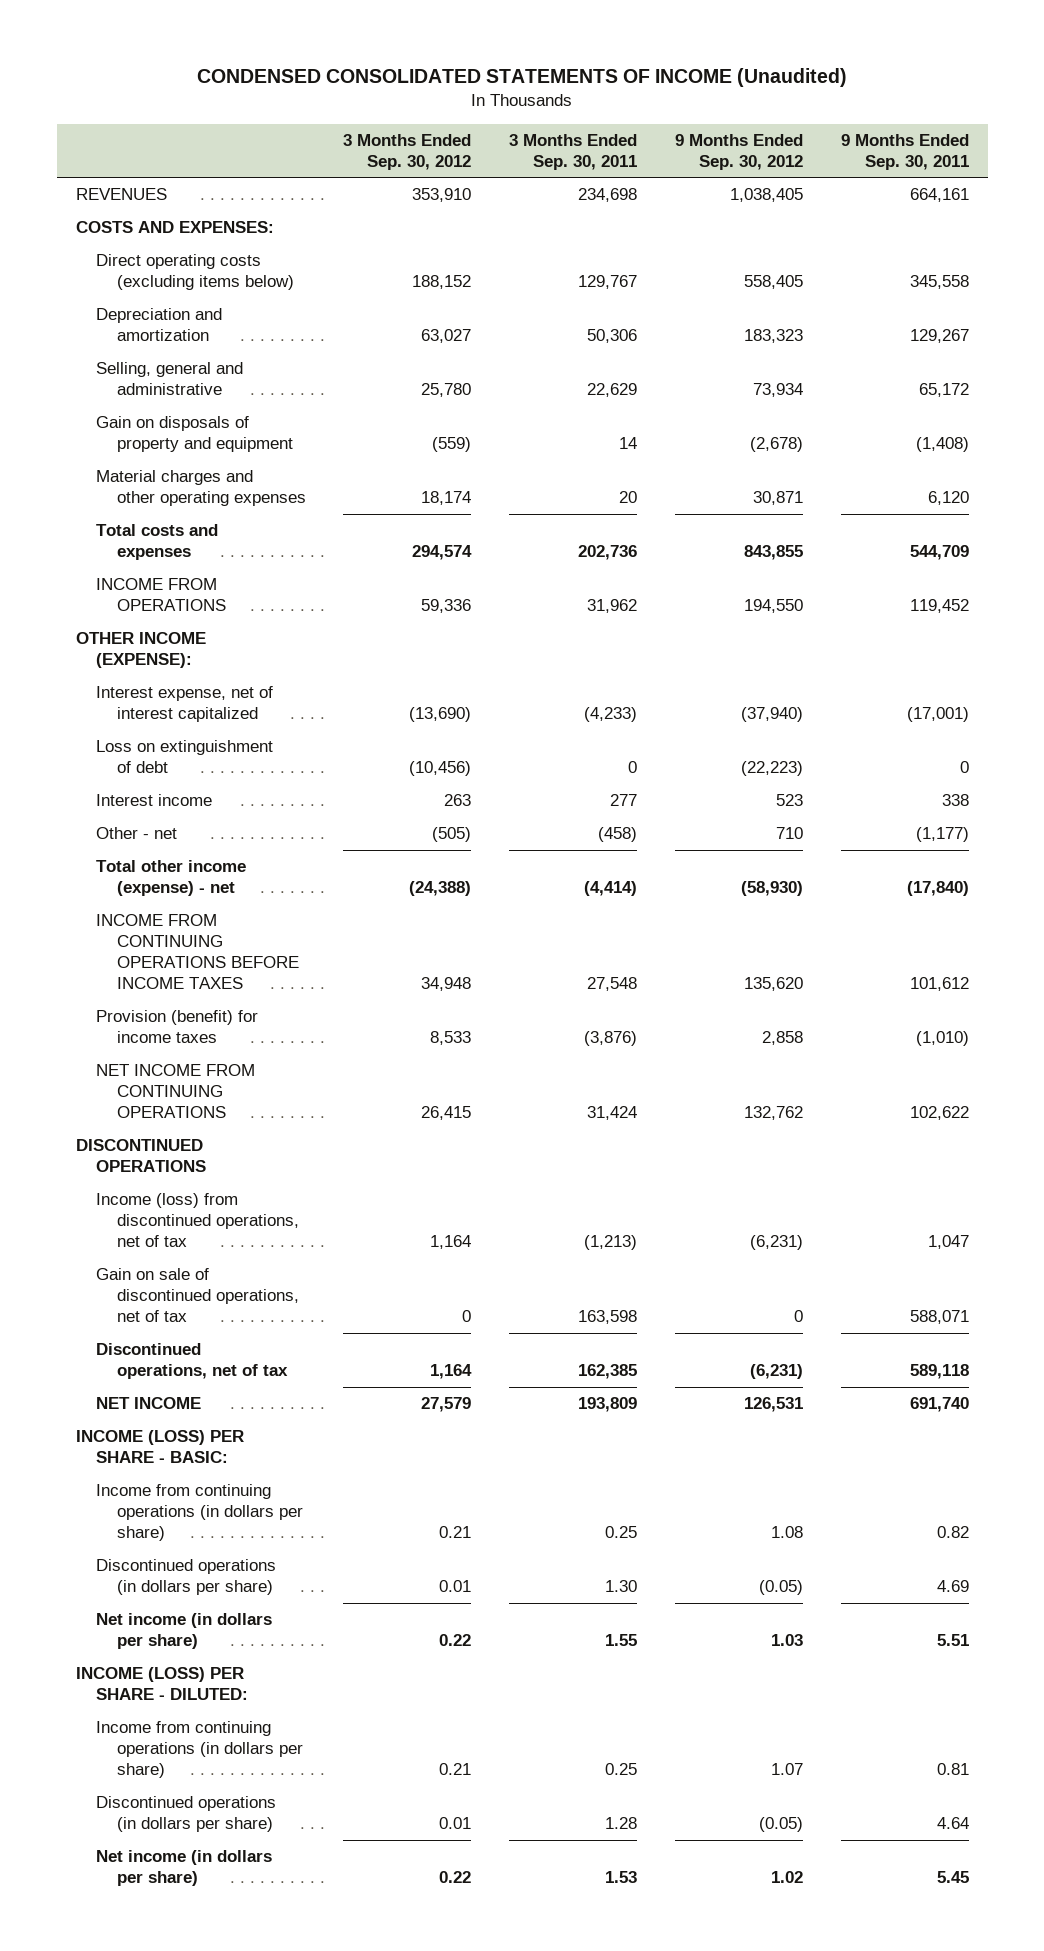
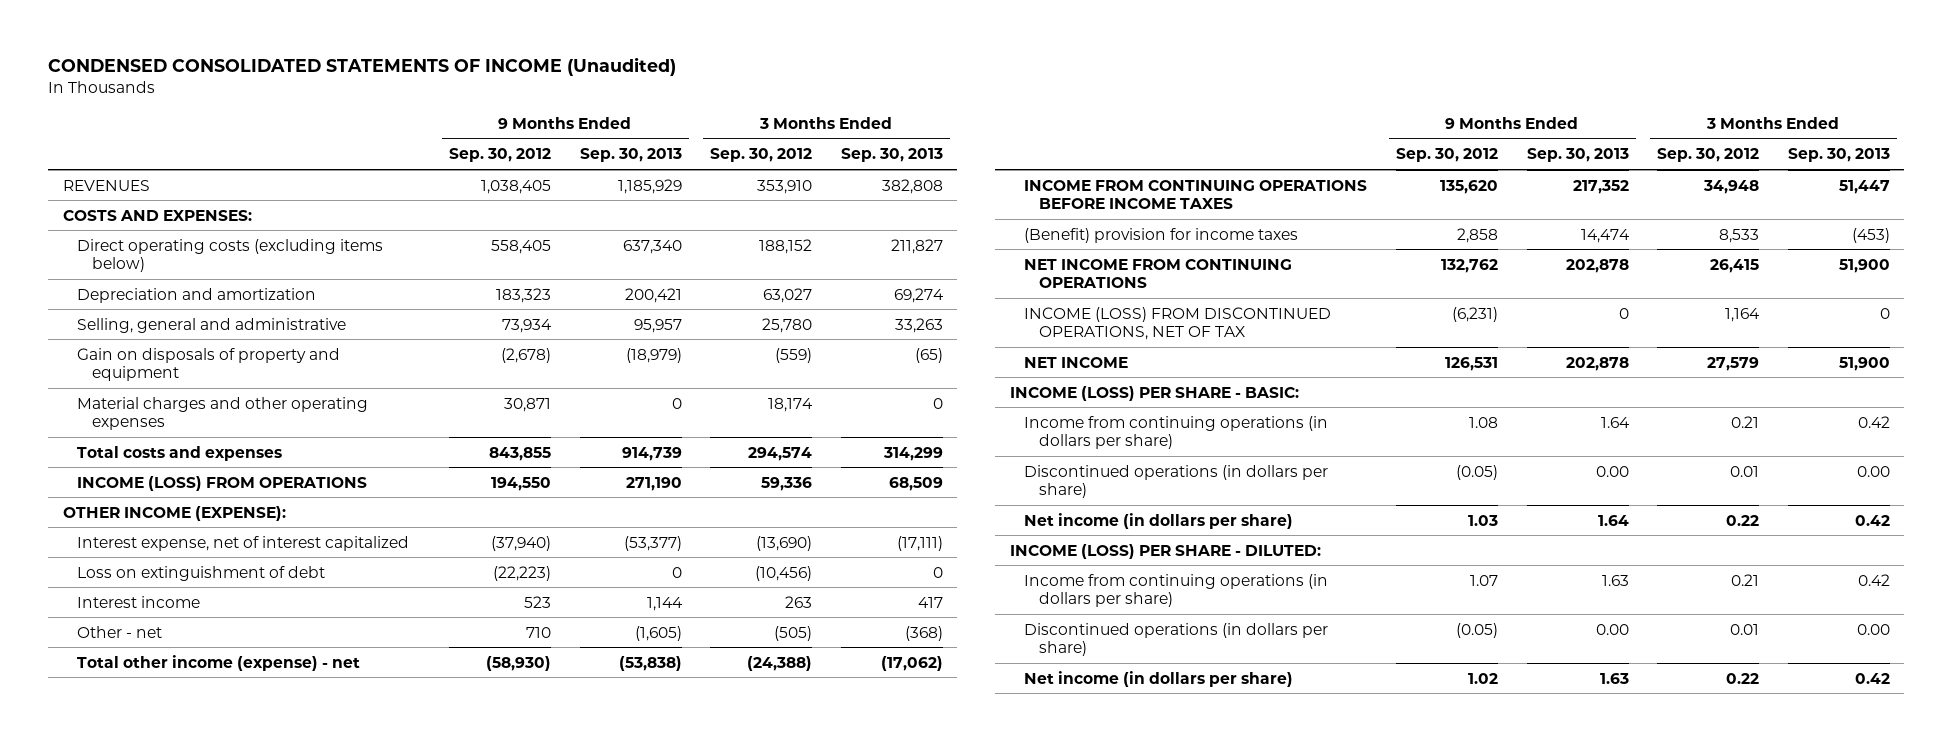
[509,133,638,170] 3 Months Ended Sep. 30, 2011 -> none
[840,133,969,170] 9 Months Ended Sep. 30, 2011 -> none
none -> [579,148,682,163] Sep. 30, 2013
none -> [840,148,943,163] Sep. 30, 2013
[96,578,226,612] INCOME FROM OPERATIONS -> [77,475,368,491] INCOME (LOSS) FROM OPERATIONS
[96,1010,259,1044] Provision (benefit) for income taxes -> [1024,227,1299,243] (Benefit) provision for income taxes
[75,1139,207,1173] DISCONTINUED OPERATIONS -> none
[96,1268,299,1323] Gain on sale of discontinued operations, net of tax -> none
[96,1343,288,1380] Discontinued operations, net of tax -> none
[96,1193,299,1248] Income (loss) from discontinued operations, net of tax -> [1024,306,1332,341] INCOME (LOSS) FROM DISCONTINUED OPERATIONS, NET OF TAX

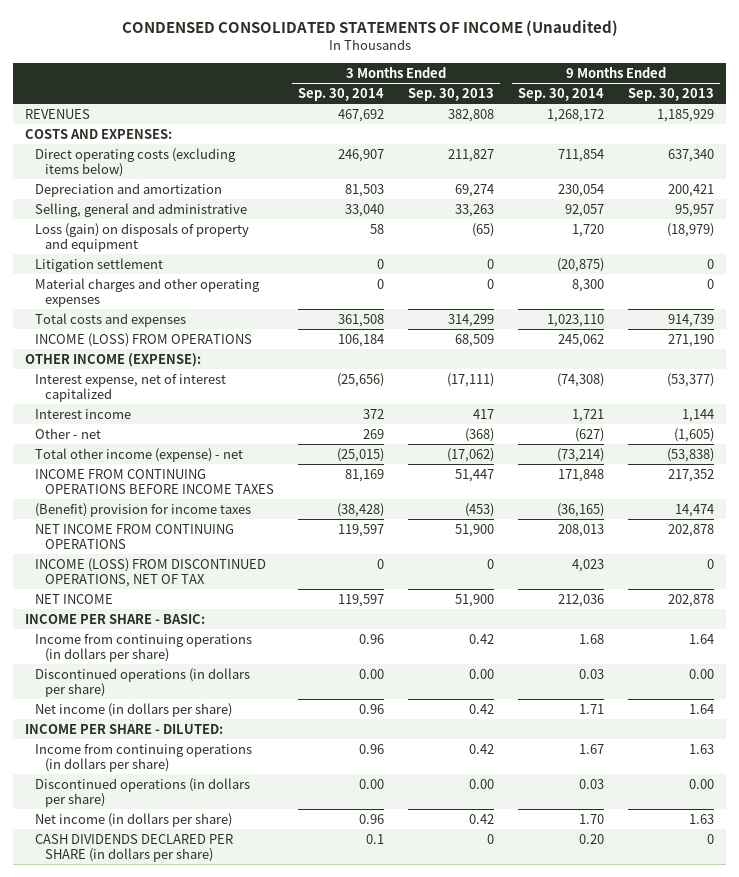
[448,148,551,163] Sep. 30, 2012 -> none
[710,148,813,163] Sep. 30, 2012 -> none
none -> [298,88,385,102] Sep. 30, 2014
none -> [518,88,605,102] Sep. 30, 2014
[77,347,341,382] Gain on disposals of property and equipment -> [34,222,249,252] Loss (gain) on disposals of property and equipment
none -> [34,257,163,272] Litigation settlement
[77,565,326,581] Loss on extinguishment of debt -> none
[1009,385,1299,401] INCOME (LOSS) PER SHARE - BASIC: -> [24,613,205,624] INCOME PER SHARE - BASIC:
[1009,543,1321,559] INCOME (LOSS) PER SHARE - DILUTED: -> [24,723,223,734] INCOME PER SHARE - DILUTED:
none -> [34,833,233,862] CASH DIVIDENDS DECLARED PER SHARE (in dollars per share)

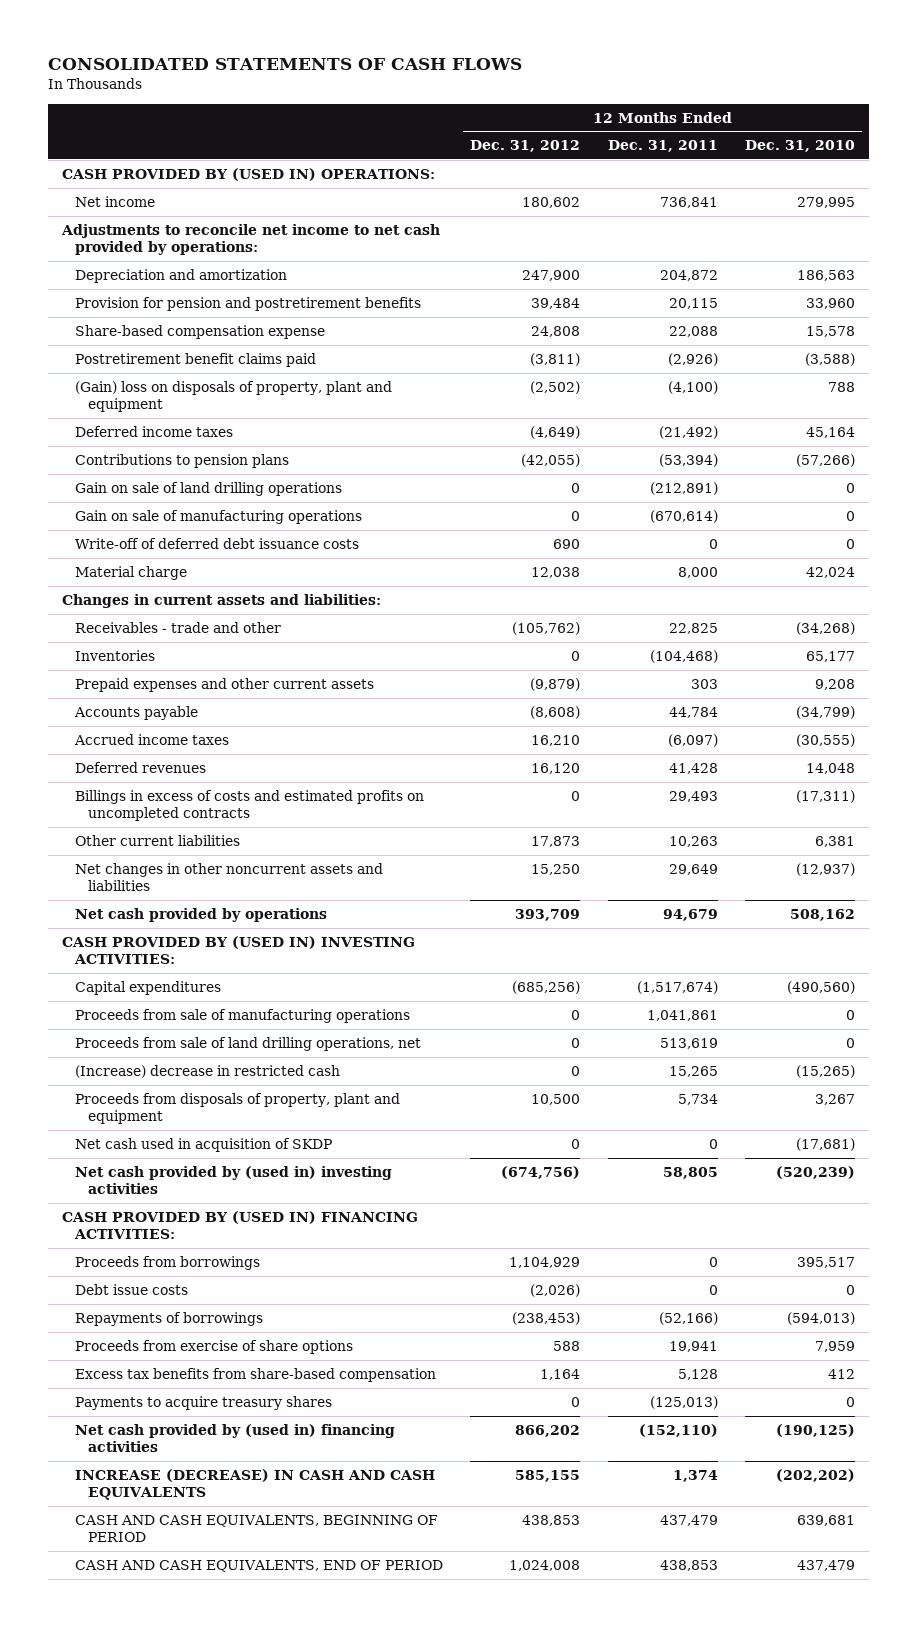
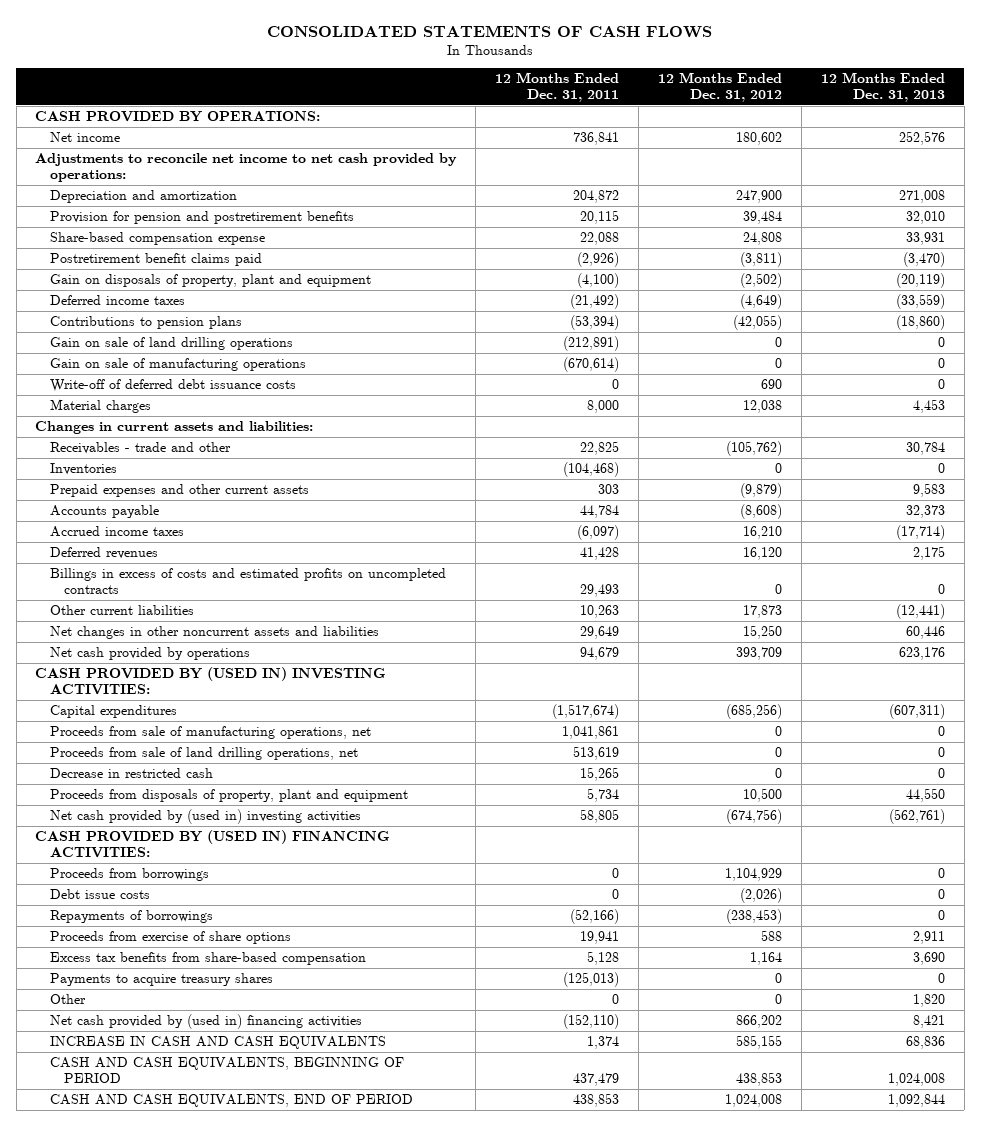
[745,140,856,153] Dec. 31, 2010 -> none
none -> [821,72,946,102] 12 Months Ended Dec. 31, 2013
[61,167,435,181] CASH PROVIDED BY (USED IN) OPERATIONS: -> [35,111,321,123] CASH PROVIDED BY OPERATIONS:
[74,380,392,413] (Gain) loss on disposals of property, plant and equipment -> [49,274,371,288] Gain on disposals of property, plant and equipment
[74,565,187,580] Material charge -> [49,399,151,414] Material charges
[74,1008,410,1023] Proceeds from sale of manufacturing operations -> [49,726,371,740] Proceeds from sale of manufacturing operations, net
[74,1064,340,1078] (Increase) decrease in restricted cash -> [49,768,213,779] Decrease in restricted cash
[74,1137,332,1152] Net cash used in acquisition of SKDP -> none
none -> [49,994,86,1005] Other
[74,1468,435,1501] INCREASE (DECREASE) IN CASH AND CASH EQUIVALENTS -> [49,1036,386,1050] INCREASE IN CASH AND CASH EQUIVALENTS

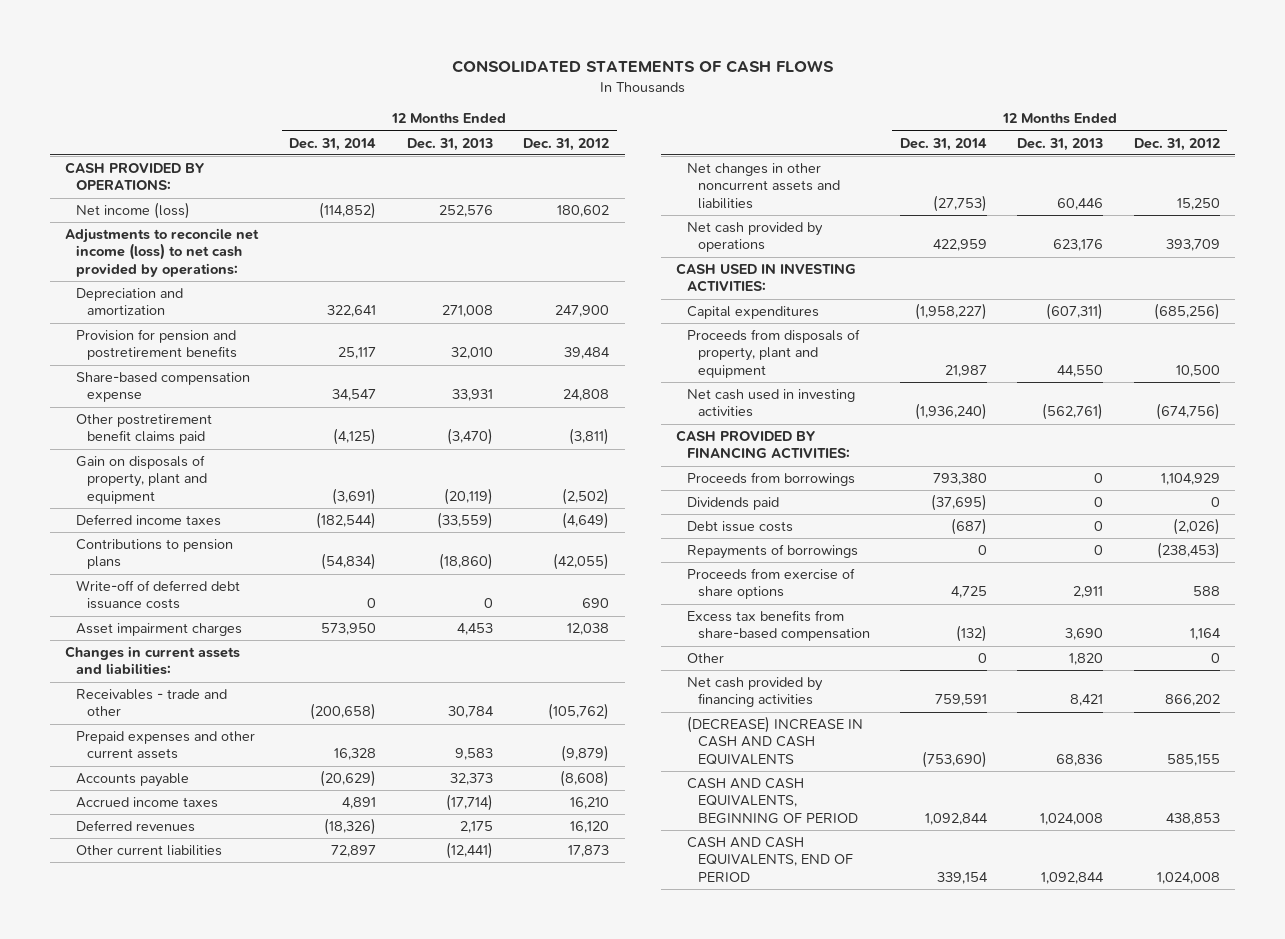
[495,72,620,102] 12 Months Ended Dec. 31, 2011 -> none
none -> [289,137,377,151] Dec. 31, 2014
[49,132,120,143] Net income -> [76,202,191,220] Net income (loss)
[35,153,458,182] Adjustments to reconcile net income to net cash provided by operations: -> [65,228,260,277] Adjustments to reconcile net income (loss) to net cash provided by operations:
[49,253,262,267] Postretirement benefit claims paid -> [76,414,213,445] Other postretirement benefit claims paid
[49,337,293,351] Gain on sale of land drilling operations -> none
[49,358,306,372] Gain on sale of manufacturing operations -> none
[49,399,151,414] Material charges -> [76,623,243,637] Asset impairment charges
[49,463,117,476] Inventories -> none
[49,568,446,594] Billings in excess of costs and estimated profits on uncompleted contracts -> none
[35,667,387,695] CASH PROVIDED BY (USED IN) INVESTING ACTIVITIES: -> [675,263,856,293] CASH USED IN INVESTING ACTIVITIES:
[49,726,371,740] Proceeds from sale of manufacturing operations, net -> none
[49,747,358,761] Proceeds from sale of land drilling operations, net -> none
[49,768,213,779] Decrease in restricted cash -> none
[49,809,361,825] Net cash provided by (used in) investing activities -> [686,389,855,418] Net cash used in investing activities
[35,830,391,858] CASH PROVIDED BY (USED IN) FINANCING ACTIVITIES: -> [675,430,850,460] CASH PROVIDED BY FINANCING ACTIVITIES:
none -> [686,497,779,511] Dividends paid
[49,973,273,987] Payments to acquire treasury shares -> none
[49,1014,362,1030] Net cash provided by (used in) financing activities -> [686,677,823,708] Net cash provided by financing activities
[49,1036,386,1050] INCREASE IN CASH AND CASH EQUIVALENTS -> [686,716,863,765] (DECREASE) INCREASE IN CASH AND CASH EQUIVALENTS

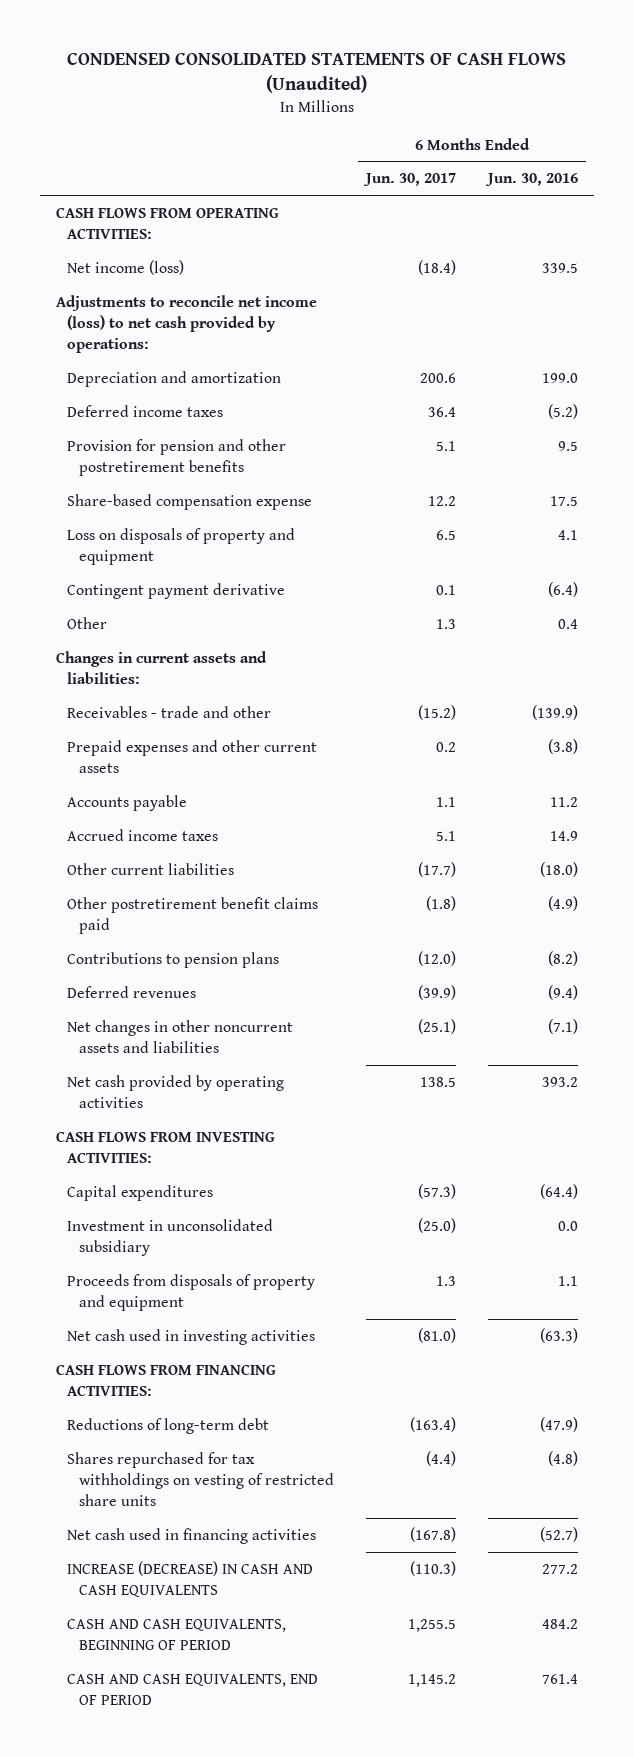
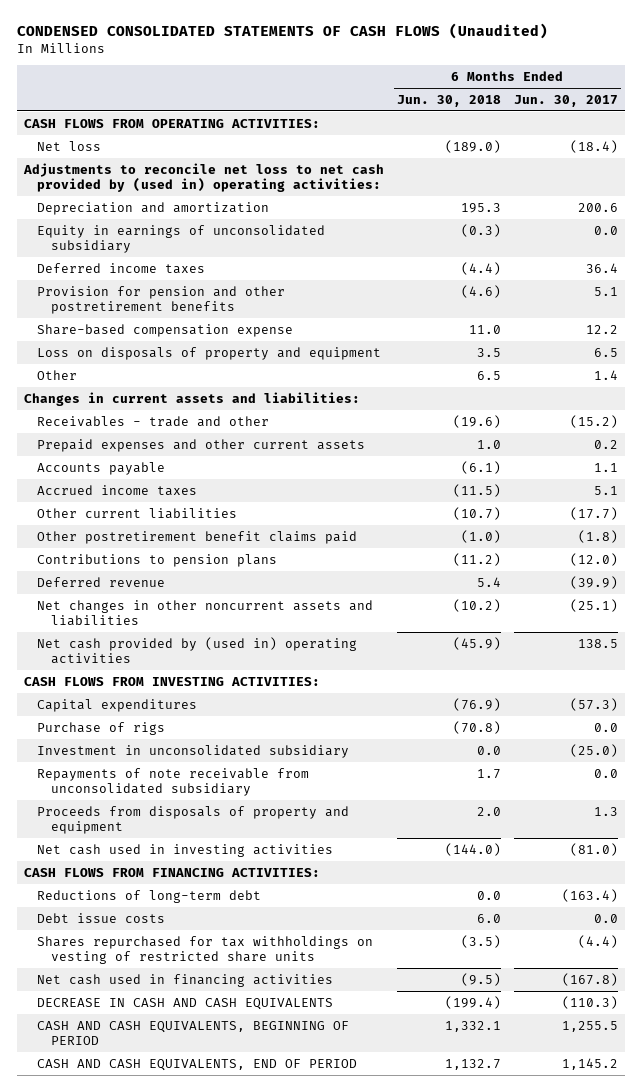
[485,173,579,187] Jun. 30, 2016 -> none
none -> [396,94,501,107] Jun. 30, 2018
[67,259,185,275] Net income (loss) -> [37,140,102,151] Net loss
[55,294,317,353] Adjustments to reconcile net income (loss) to net cash provided by operations: -> [22,162,384,193] Adjustments to reconcile net loss to net cash provided by (used in) operating activities:
none -> [37,224,326,254] Equity in earnings of unconsolidated subsidiary
[67,582,286,599] Contingent payment derivative -> none
[436,618,457,629] 1.3 -> [594,369,619,380] 1.4
[67,985,197,998] Deferred revenues -> [37,576,166,587] Deferred revenue
[67,1074,285,1108] Net cash provided by operating activities -> [37,636,358,665] Net cash provided by (used in) operating activities
none -> [37,721,166,735] Purchase of rigs
none -> [37,767,310,797] Repayments of note receivable from unconsolidated subsidiary
none -> [37,912,166,923] Debt issue costs
[67,1560,314,1597] INCREASE (DECREASE) IN CASH AND CASH EQUIVALENTS -> [37,997,334,1010] DECREASE IN CASH AND CASH EQUIVALENTS

